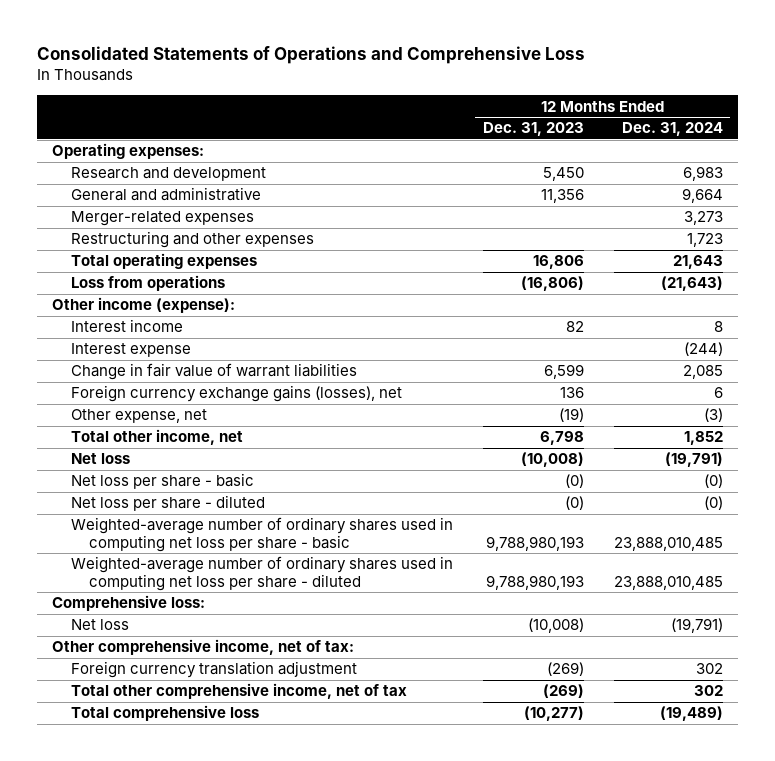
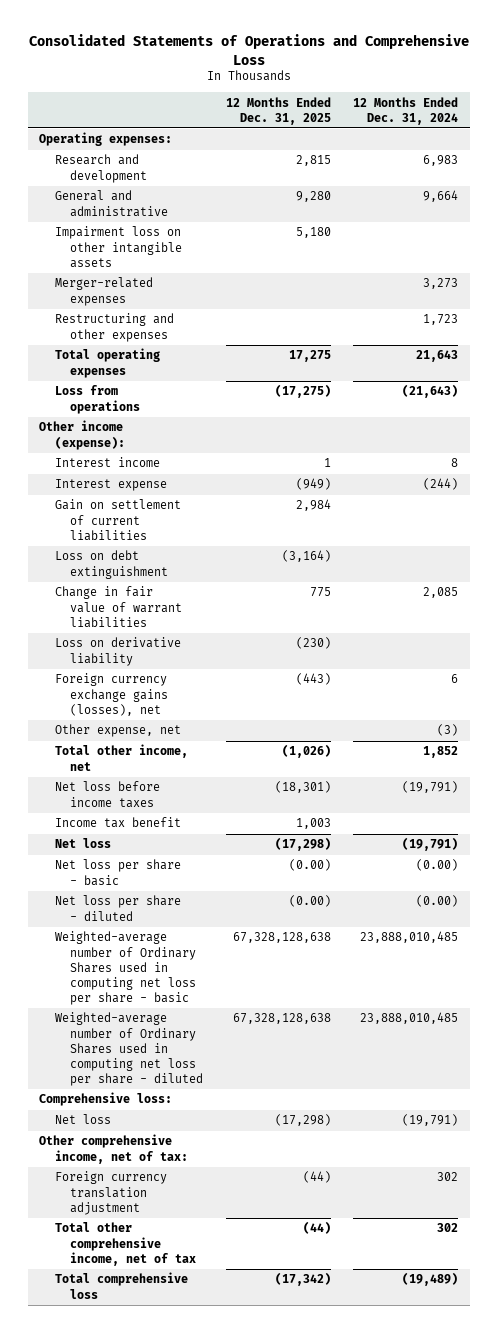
[482,122,584,137] Dec. 31, 2023 -> none
none -> [225,96,331,125] 12 Months Ended Dec. 31, 2025
none -> [54,226,183,268] Impairment loss on other intangible assets
none -> [54,499,181,541] Gain on settlement of current liabilities
none -> [54,550,169,579] Loss on debt extinguishment
none -> [54,637,181,666] Loss on derivative liability
none -> [54,781,160,808] Net loss before income taxes
none -> [54,817,181,829] Income tax benefit
[703,474,723,489] (0) -> [416,859,459,872] (0.00)
[703,496,723,511] (0) -> [416,895,459,908] (0.00)
[70,517,453,552] Weighted-average number of ordinary shares used in computing net loss per share - basic -> [54,931,197,1005] Weighted-average number of Ordinary Shares used in computing net loss per share - basic
[70,556,453,591] Weighted-average number of ordinary shares used in computing net loss per share - diluted -> [54,1012,204,1086] Weighted-average number of Ordinary Shares used in computing net loss per share - diluted

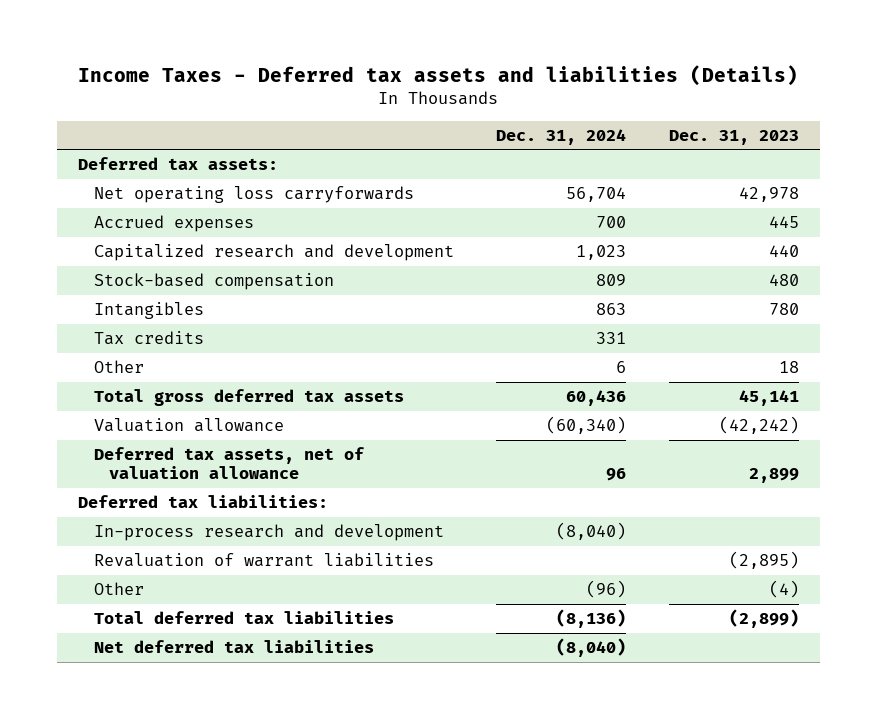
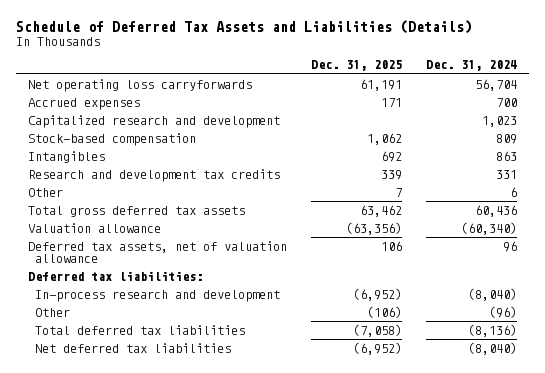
[78,65,799,87] Income Taxes - Deferred tax assets and liabilities (Details) -> [15,19,472,34] Schedule of Deferred Tax Assets and Liabilities (Details)
[669,129,800,145] Dec. 31, 2023 -> none
none -> [310,60,402,72] Dec. 31, 2025
[77,157,278,171] Deferred tax assets: -> none
[93,331,204,346] Tax credits -> [27,168,280,182] Research and development tax credits
[93,553,434,568] Revaluation of warrant liabilities -> none

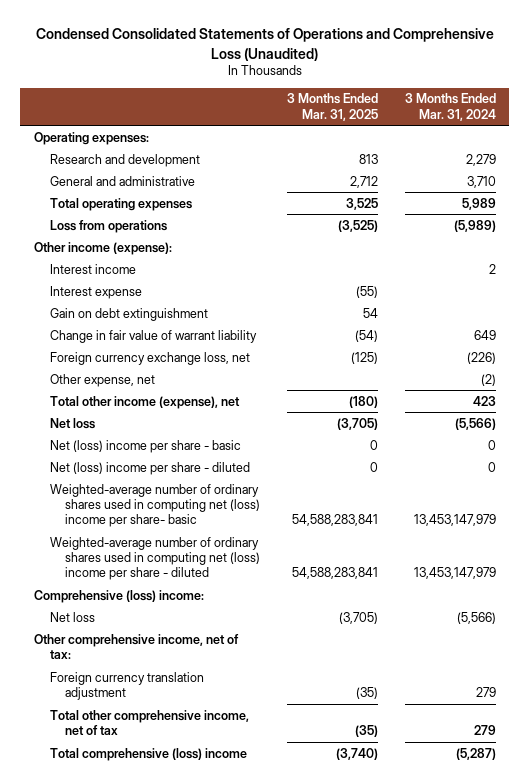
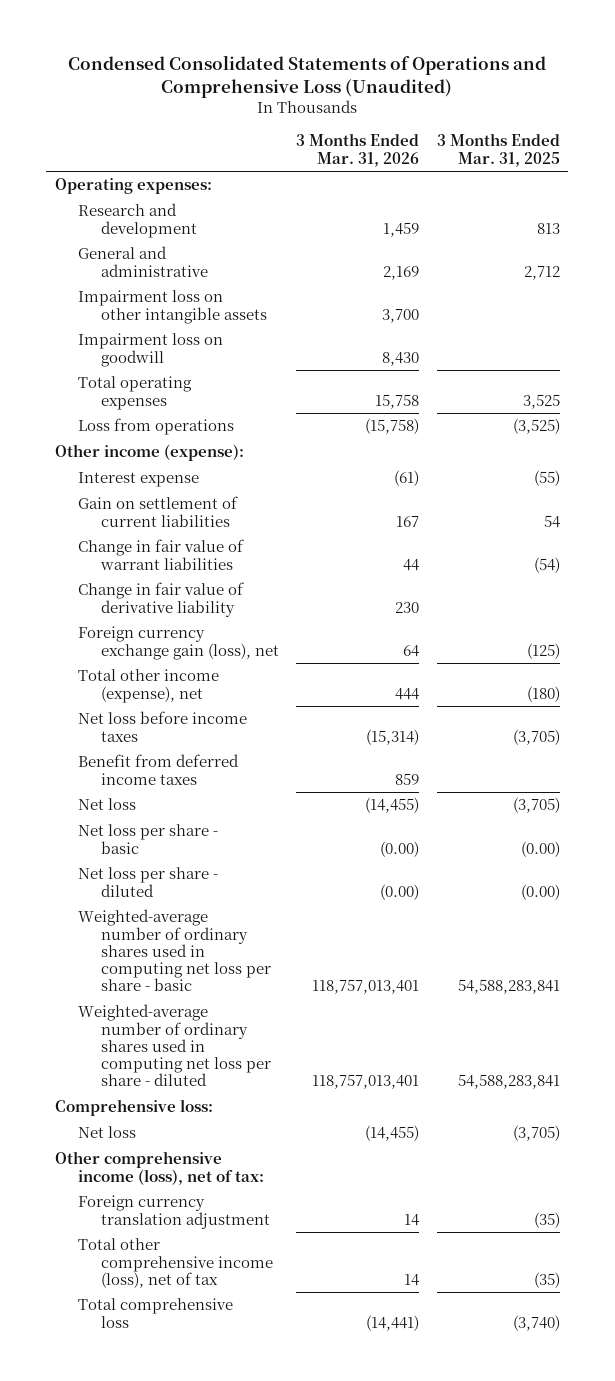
[404,93,496,121] 3 Months Ended Mar. 31, 2024 -> none
none -> [296,133,420,167] 3 Months Ended Mar. 31, 2026
none -> [78,290,268,324] Impairment loss on other intangible assets
none -> [78,333,224,367] Impairment loss on goodwill
[49,263,136,274] Interest income -> none
[49,307,208,321] Gain on debt extinguishment -> none
[49,373,155,387] Other expense, net -> none
none -> [78,496,239,527] Gain on settlement of current liabilities
[49,329,257,343] Change in fair value of warrant liability -> [78,539,245,570] Change in fair value of warrant liabilities
none -> [78,582,245,617] Change in fair value of derivative liability
[49,351,250,365] Foreign currency exchange loss, net -> [78,626,280,660] Foreign currency exchange gain (loss), net
none -> [78,711,248,742] Net loss before income taxes
none -> [78,754,240,785] Benefit from deferred income taxes
[49,439,241,453] Net (loss) income per share - basic -> [78,824,219,854] Net loss per share - basic
[369,439,378,450] 0 -> [520,840,560,857] (0.00)
[49,461,250,475] Net (loss) income per share - diluted -> [78,867,219,897] Net loss per share - diluted
[369,461,378,472] 0 -> [520,883,560,900] (0.00)
[49,483,261,528] Weighted-average number of ordinary shares used in computing net (loss) income per share- basic -> [78,909,272,992] Weighted-average number of ordinary shares used in computing net loss per share - basic
[49,536,261,581] Weighted-average number of ordinary shares used in computing net (loss) income per share - diluted -> [78,1004,272,1087] Weighted-average number of ordinary shares used in computing net loss per share - diluted
[33,589,204,603] Comprehensive (loss) income: -> [55,1099,214,1117] Comprehensive loss:
[33,633,239,659] Other comprehensive income, net of tax: -> [55,1151,265,1185] Other comprehensive income (loss), net of tax:
[49,709,249,735] Total other comprehensive income, net of tax -> [78,1238,274,1288] Total other comprehensive income (loss), net of tax
[49,747,247,761] Total comprehensive (loss) income -> [78,1298,234,1328] Total comprehensive loss

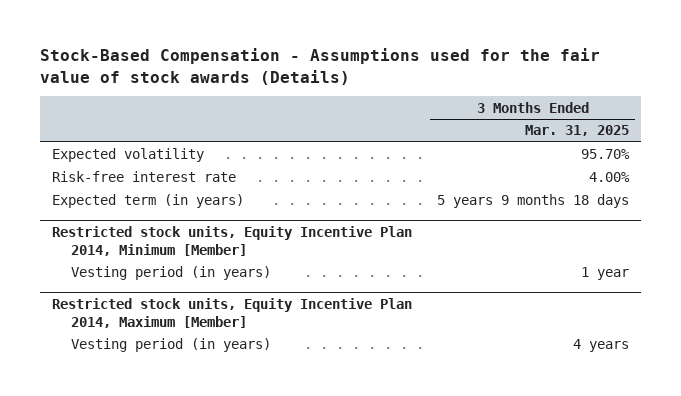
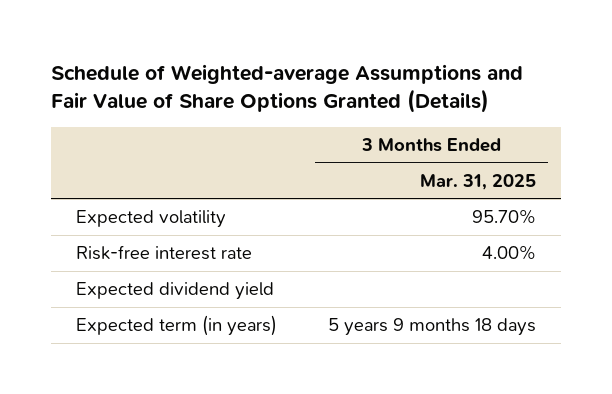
[39,48,600,85] Stock-Based Compensation - Assumptions used for the fair value of stock awards (Details) -> [50,63,523,114] Schedule of Weighted-average Assumptions and Fair Value of Share Options Granted (Details)
none -> [76,282,275,301] Expected dividend yield
[52,226,413,256] Restricted stock units, Equity Incentive Plan 2014, Minimum [Member] -> none
[71,266,272,281] Vesting period (in years) -> none
[52,298,413,328] Restricted stock units, Equity Incentive Plan 2014, Maximum [Member] -> none
[71,338,272,353] Vesting period (in years) -> none

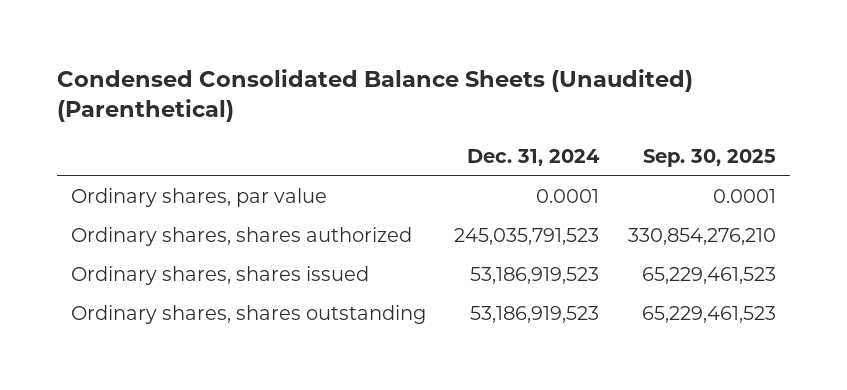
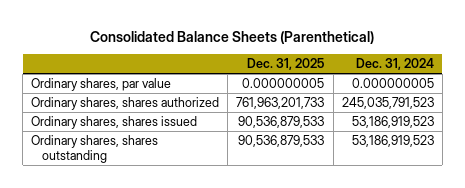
[56,69,693,123] Condensed Consolidated Balance Sheets (Unaudited) (Parenthetical) -> [90,30,375,44] Consolidated Balance Sheets (Parenthetical)
[642,149,776,168] Sep. 30, 2025 -> none
none -> [247,58,325,71] Dec. 31, 2025
[536,189,600,204] 0.0001 -> [351,77,434,88] 0.000000005

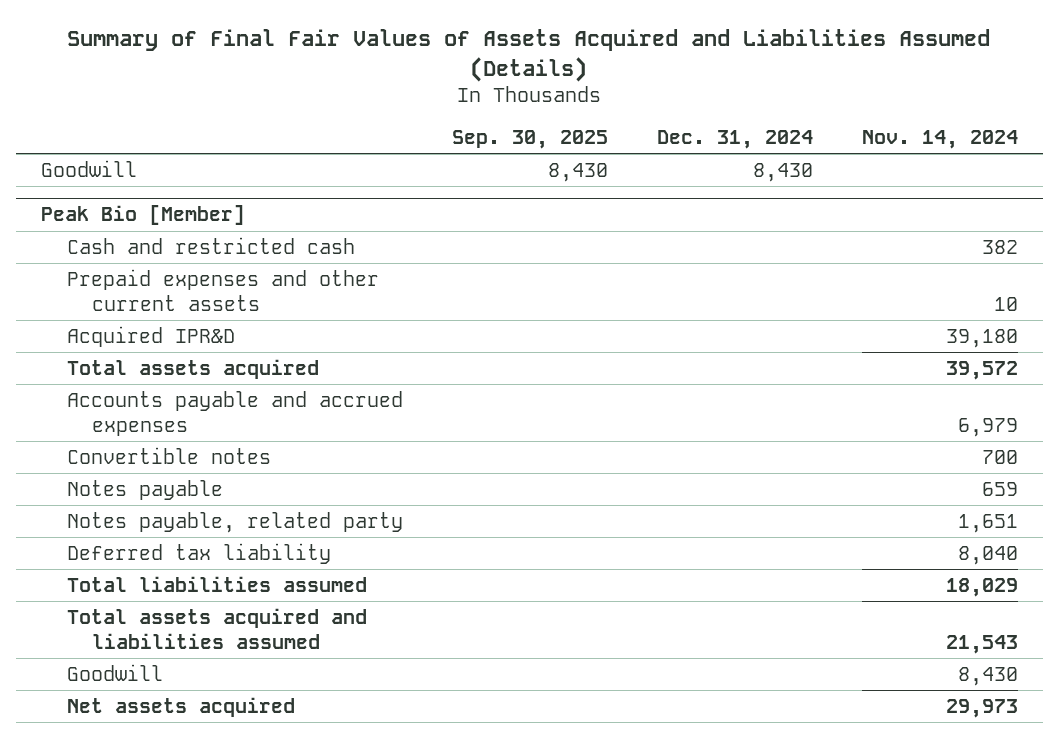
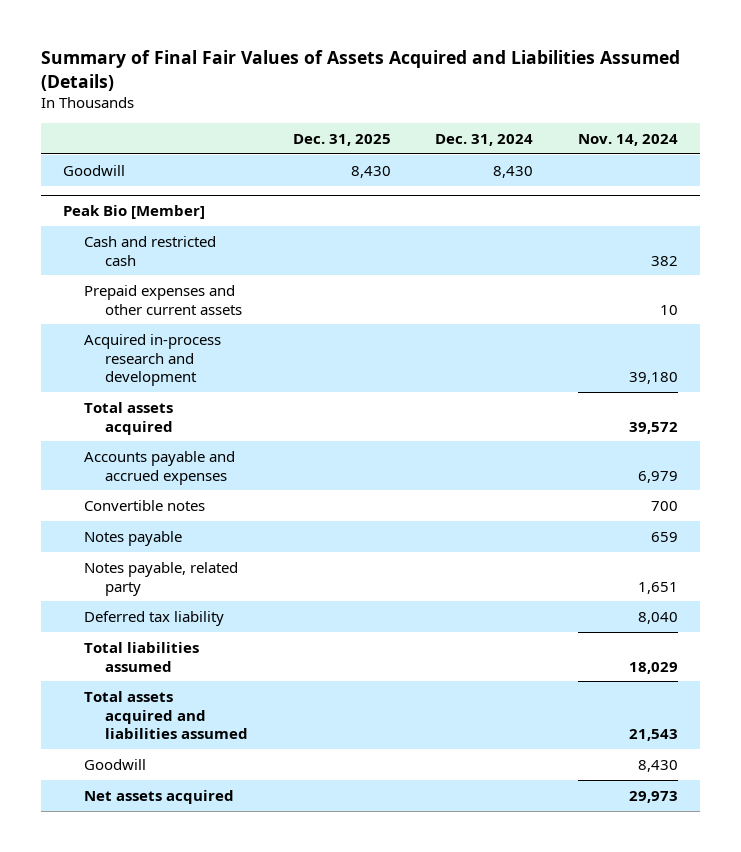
[451,129,608,149] Sep. 30, 2025 -> none
none -> [292,134,391,147] Dec. 31, 2025
[66,325,235,347] Acquired IPR&D -> [84,333,222,387] Acquired in-process research and development

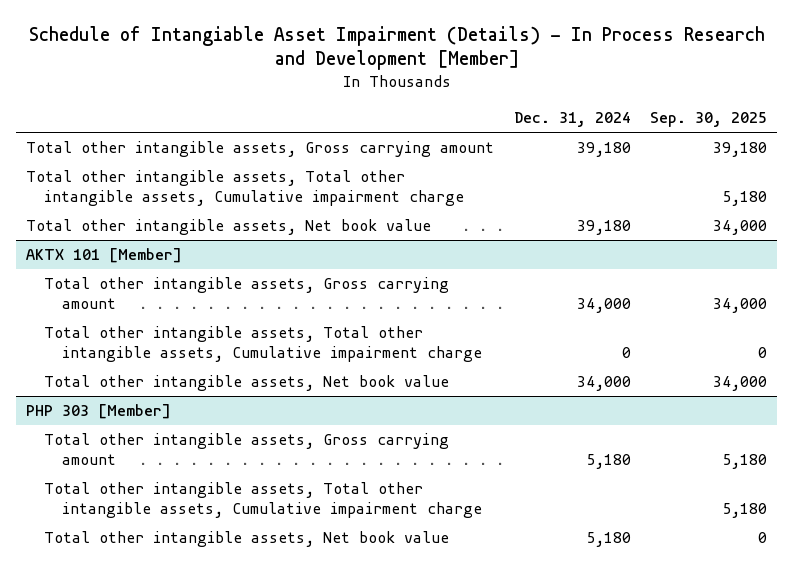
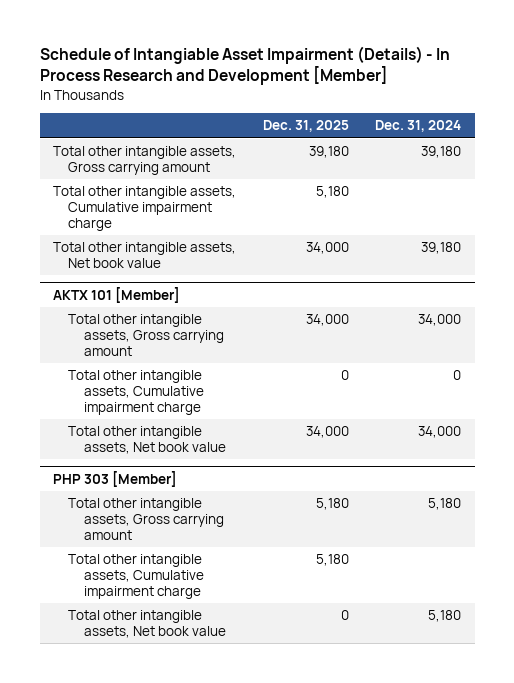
[650,112,768,128] Sep. 30, 2025 -> none
none -> [262,120,349,133] Dec. 31, 2025
[25,170,465,206] Total other intangible assets, Total other intangible assets, Cumulative impairment charge -> [52,186,236,231] Total other intangible assets, Cumulative impairment charge
[44,326,483,362] Total other intangible assets, Total other intangible assets, Cumulative impairment charge -> [68,370,204,415] Total other intangible assets, Cumulative impairment charge
[44,482,483,518] Total other intangible assets, Total other intangible assets, Cumulative impairment charge -> [68,554,204,599] Total other intangible assets, Cumulative impairment charge

